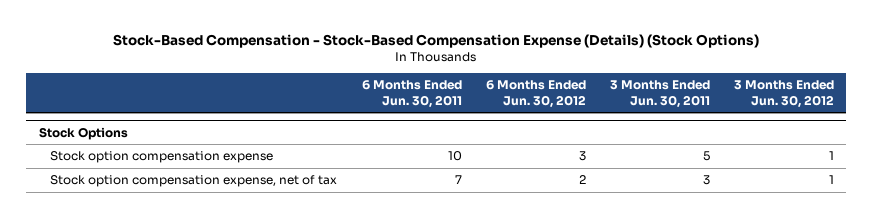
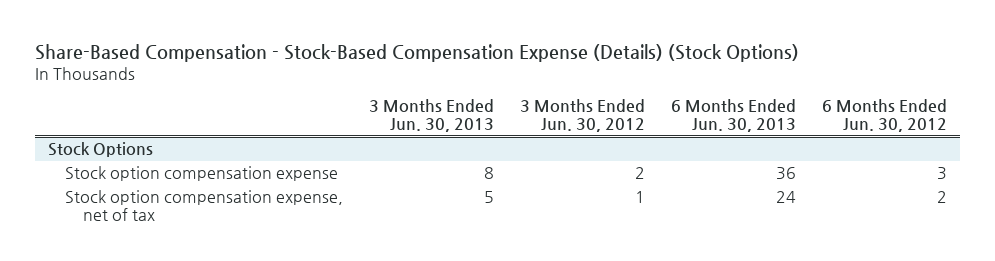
[113,33,760,48] Stock-Based Compensation - Stock-Based Compensation Expense (Details) (Stock Options) -> [34,44,799,63] Share-Based Compensation - Stock-Based Compensation Expense (Details) (Stock Options)
[361,80,462,108] 6 Months Ended Jun. 30, 2011 -> none
[609,80,710,108] 3 Months Ended Jun. 30, 2011 -> none
none -> [369,99,495,133] 3 Months Ended Jun. 30, 2013
none -> [671,99,797,133] 6 Months Ended Jun. 30, 2013
[829,151,835,161] 1 -> [635,167,646,180] 2

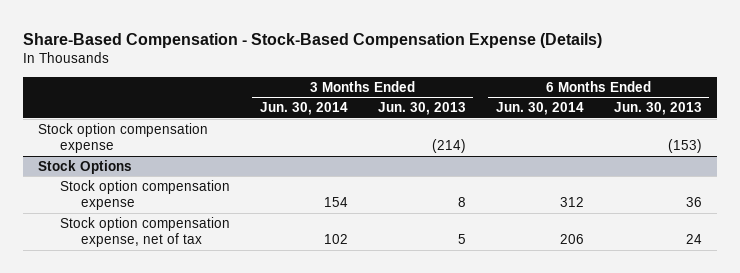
[34,44,799,63] Share-Based Compensation - Stock-Based Compensation Expense (Details) (Stock Options) -> [23,32,603,48] Share-Based Compensation - Stock-Based Compensation Expense (Details)
[520,99,646,133] 3 Months Ended Jun. 30, 2012 -> none
[822,99,948,133] 6 Months Ended Jun. 30, 2012 -> none
none -> [259,102,348,116] Jun. 30, 2014
none -> [495,102,584,116] Jun. 30, 2014
none -> [38,122,209,154] Stock option compensation expense

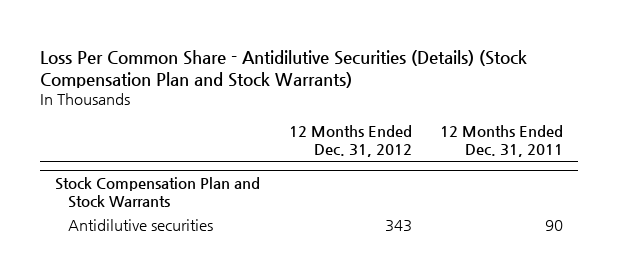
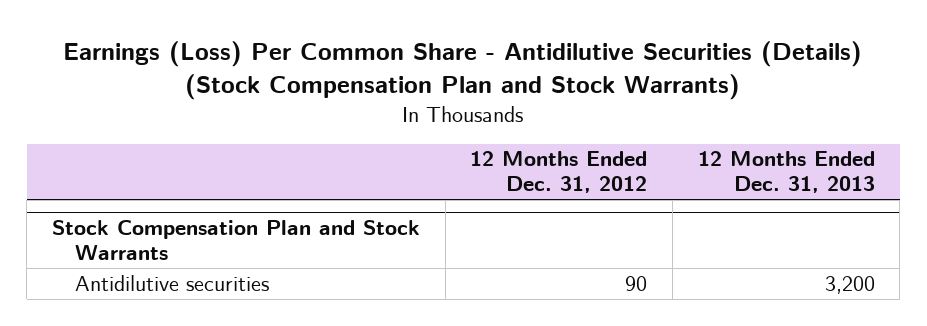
[40,49,528,88] Loss Per Common Share - Antidilutive Securities (Details) (Stock Compensation Plan and Stock Warrants) -> [63,41,863,101] Earnings (Loss) Per Common Share - Antidilutive Securities (Details) (Stock Compensation Plan and Stock Warrants)
[440,125,564,157] 12 Months Ended Dec. 31, 2011 -> none
none -> [697,151,875,194] 12 Months Ended Dec. 31, 2013
[384,220,412,233] 343 -> [625,275,648,291] 90

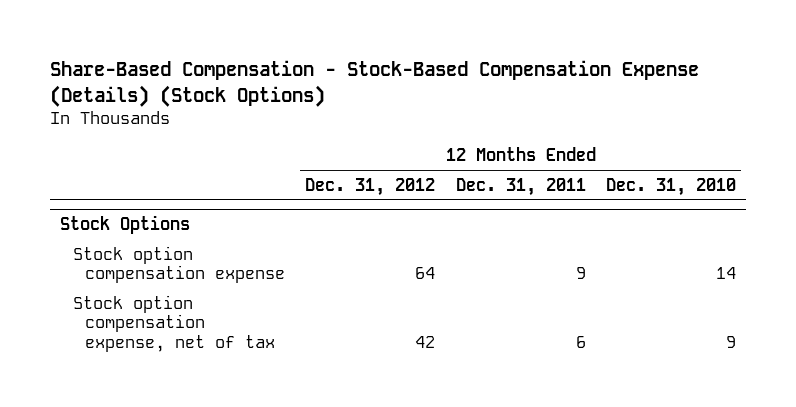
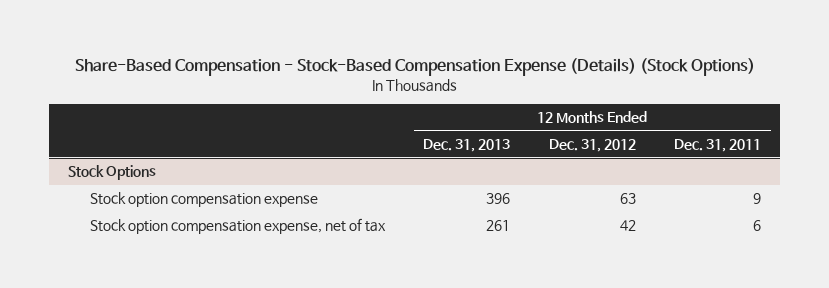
[605,177,736,196] Dec. 31, 2010 -> none
none -> [423,138,511,152] Dec. 31, 2013
[415,267,436,280] 64 -> [619,193,636,205] 63

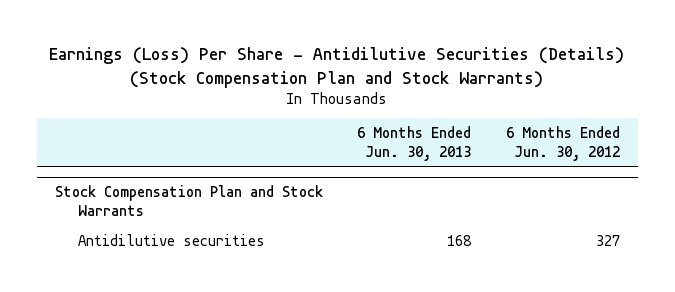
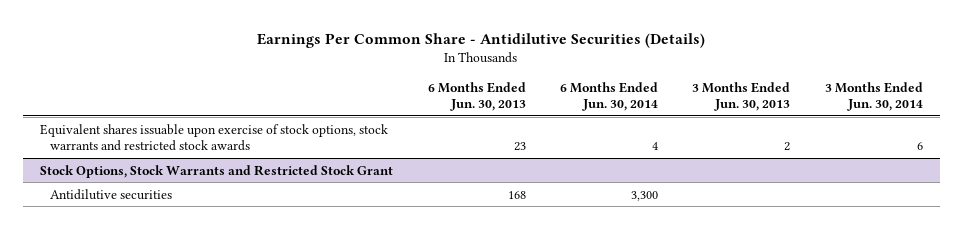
[49,47,625,88] Earnings (Loss) Per Share - Antidilutive Securities (Details) (Stock Compensation Plan and Stock Warrants) -> [257,32,706,48] Earnings Per Common Share - Antidilutive Securities (Details)
[506,126,621,162] 6 Months Ended Jun. 30, 2012 -> none
none -> [559,81,658,112] 6 Months Ended Jun. 30, 2014
none -> [692,81,791,112] 3 Months Ended Jun. 30, 2013
none -> [824,81,923,112] 3 Months Ended Jun. 30, 2014
[54,185,323,216] Stock Compensation Plan and Stock Warrants -> none
none -> [40,123,389,151] Equivalent shares issuable upon exercise of stock options, stock warrants and restricted stock awards
none -> [40,164,394,178] Stock Options, Stock Warrants and Restricted Stock Grant

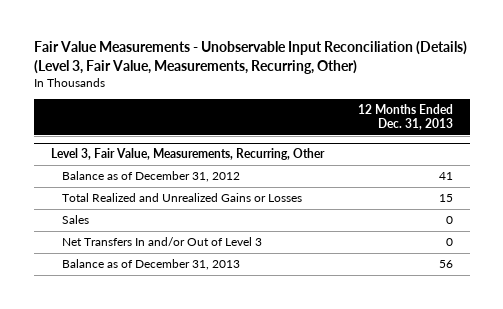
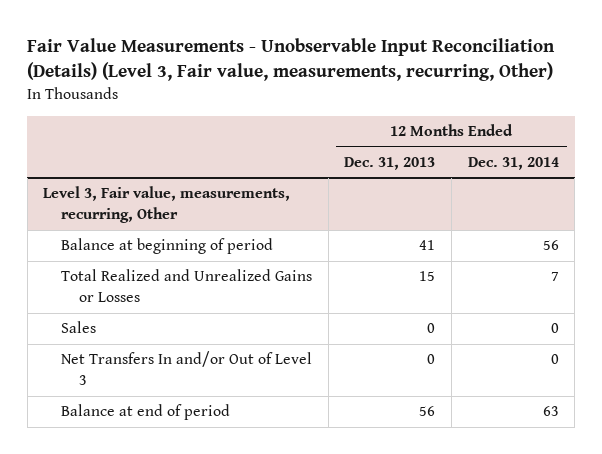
[33,41,467,74] Fair Value Measurements - Unobservable Input Reconciliation (Details) (Level 3, Fair Value, Measurements, Recurring, Other) -> [27,38,556,82] Fair Value Measurements - Unobservable Input Reconciliation (Details) (Level 3, Fair value, measurements, recurring, Other)
none -> [467,156,559,170] Dec. 31, 2014
[50,148,325,161] Level 3, Fair Value, Measurements, Recurring, Other -> [43,186,291,224] Level 3, Fair value, measurements, recurring, Other
[61,171,240,183] Balance as of December 31, 2012 -> [61,238,274,255] Balance at beginning of period
[61,259,240,271] Balance as of December 31, 2013 -> [61,404,231,421] Balance at end of period

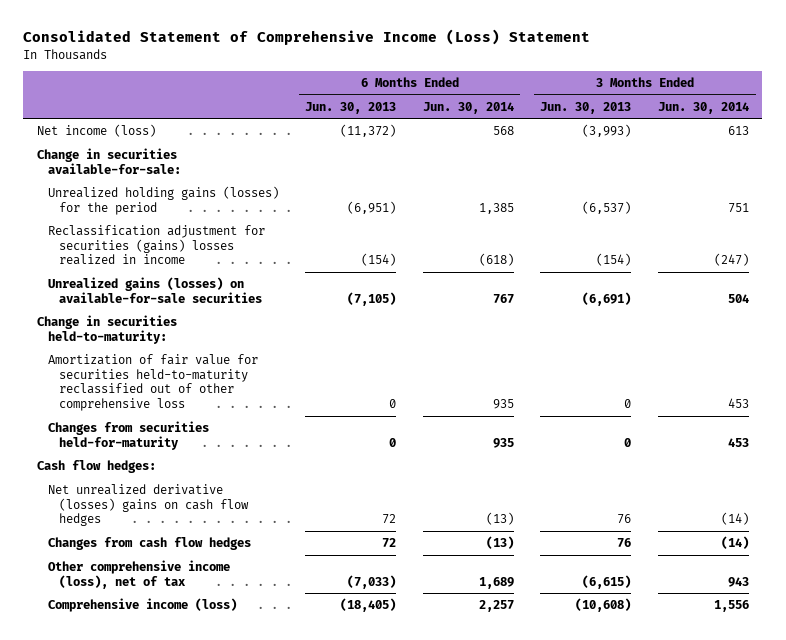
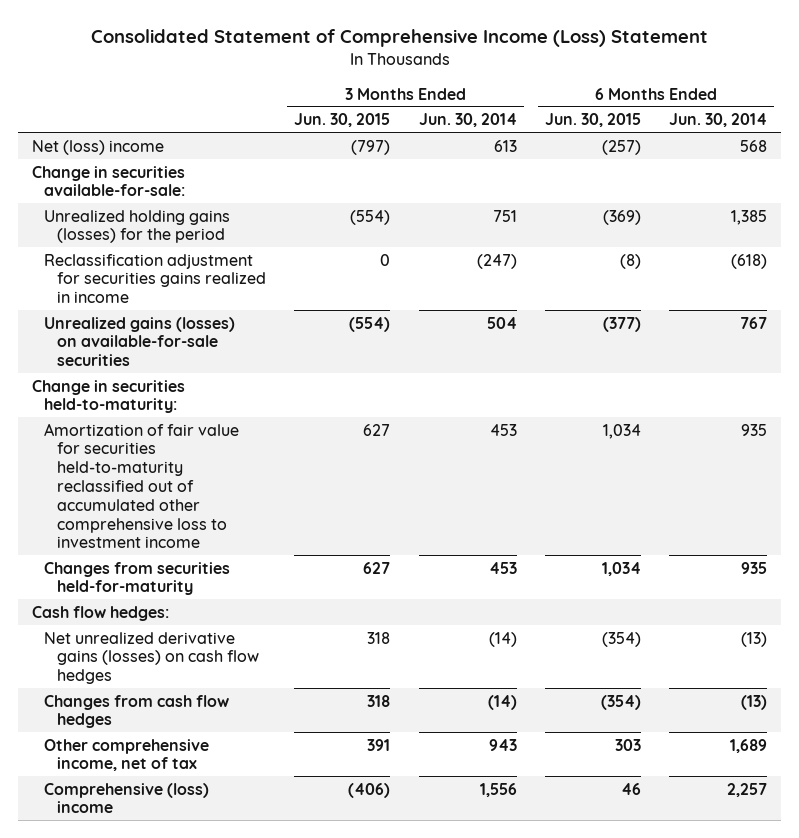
[305,101,397,114] Jun. 30, 2013 -> none
[540,101,632,114] Jun. 30, 2013 -> none
none -> [294,113,391,128] Jun. 30, 2015
none -> [544,113,641,128] Jun. 30, 2015
[36,124,156,138] Net income (loss) -> [31,139,164,155] Net (loss) income
[47,225,265,266] Reclassification adjustment for securities (gains) losses realized in income -> [44,253,267,304] Reclassification adjustment for securities gains realized in income
[47,354,258,412] Amortization of fair value for securities held-to-maturity reclassified out of other comprehensive loss -> [44,422,240,549] Amortization of fair value for securities held-to-maturity reclassified out of accumulated other comprehensive loss to investment income
[47,484,249,527] Net unrealized derivative (losses) gains on cash flow hedges -> [44,631,260,685] Net unrealized derivative gains (losses) on cash flow hedges
[47,560,230,589] Other comprehensive income (loss), net of tax -> [44,738,210,772] Other comprehensive income, net of tax
[47,598,237,613] Comprehensive income (loss) -> [44,782,210,814] Comprehensive (loss) income

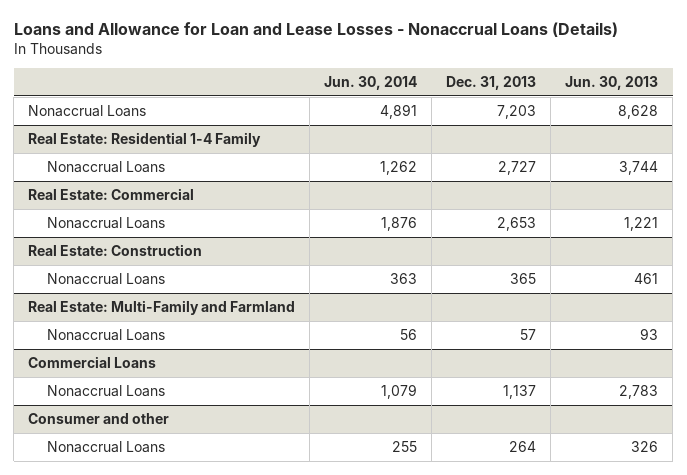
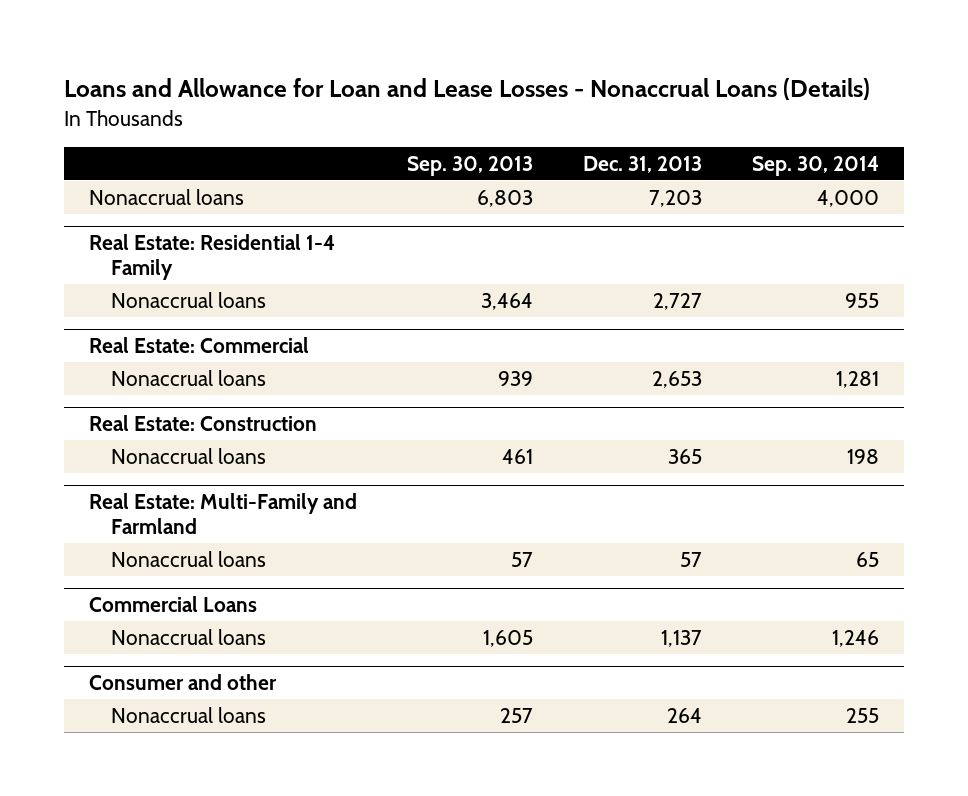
[324,76,418,91] Jun. 30, 2014 -> none
[565,76,659,91] Jun. 30, 2013 -> none
none -> [406,155,533,176] Sep. 30, 2013
none -> [751,155,879,176] Sep. 30, 2014
[28,104,147,117] Nonaccrual Loans -> [88,188,244,205] Nonaccrual loans
[47,160,166,173] Nonaccrual Loans -> [110,291,266,308] Nonaccrual loans
[47,216,166,229] Nonaccrual Loans -> [110,369,266,386] Nonaccrual loans
[47,272,166,285] Nonaccrual Loans -> [110,447,266,464] Nonaccrual loans
[47,328,166,341] Nonaccrual Loans -> [110,550,266,567] Nonaccrual loans
[47,384,166,397] Nonaccrual Loans -> [110,628,266,645] Nonaccrual loans
[47,440,166,453] Nonaccrual Loans -> [110,706,266,723] Nonaccrual loans

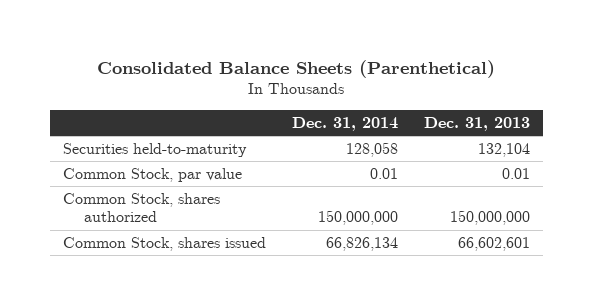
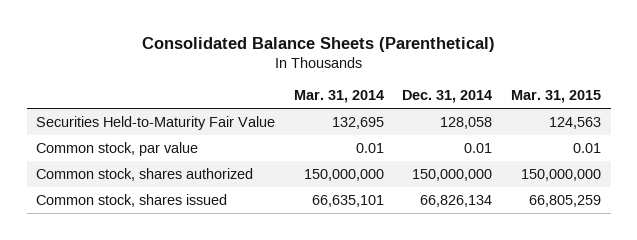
[423,116,530,131] Dec. 31, 2013 -> none
none -> [293,90,384,104] Mar. 31, 2014
none -> [511,90,602,104] Mar. 31, 2015
[62,143,247,158] Securities held-to-maturity -> [36,115,276,130] Securities Held-to-Maturity Fair Value
[62,168,242,183] Common Stock, par value -> [36,141,199,156] Common stock, par value
[62,193,220,223] Common Stock, shares authorized -> [36,167,254,181] Common stock, shares authorized
[62,237,266,252] Common Stock, shares issued -> [36,193,228,207] Common stock, shares issued

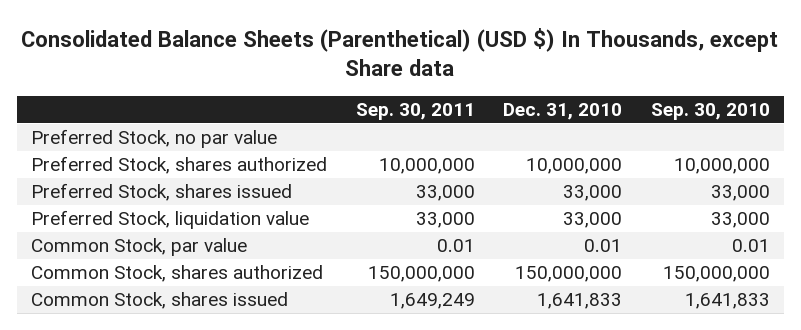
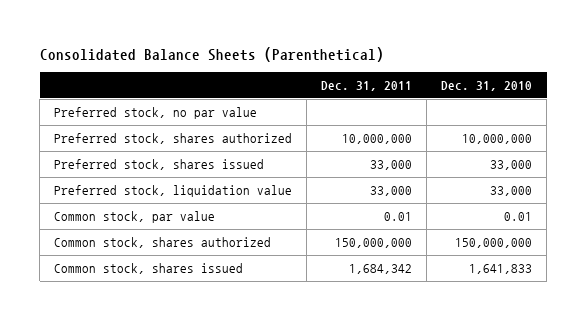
[21,27,779,77] Consolidated Balance Sheets (Parenthetical) (USD $) In Thousands, except Share data -> [39,47,384,63] Consolidated Balance Sheets (Parenthetical)
[355,102,475,120] Sep. 30, 2011 -> none
[650,102,770,120] Sep. 30, 2010 -> none
none -> [321,80,413,91] Dec. 31, 2011
[31,129,278,149] Preferred Stock, no par value -> [54,107,258,120] Preferred stock, no par value
[31,156,328,175] Preferred Stock, shares authorized -> [54,133,293,145] Preferred stock, shares authorized
[31,183,293,202] Preferred Stock, shares issued -> [54,159,265,171] Preferred stock, shares issued
[31,210,310,230] Preferred Stock, liquidation value -> [54,185,293,198] Preferred stock, liquidation value
[31,238,248,257] Common Stock, par value -> [54,211,216,224] Common stock, par value
[31,265,324,283] Common Stock, shares authorized -> [54,237,272,249] Common stock, shares authorized
[31,292,289,310] Common Stock, shares issued -> [54,263,244,275] Common stock, shares issued

